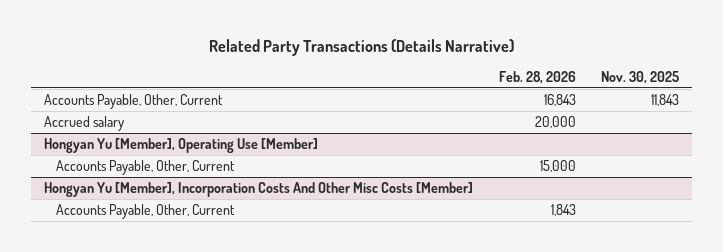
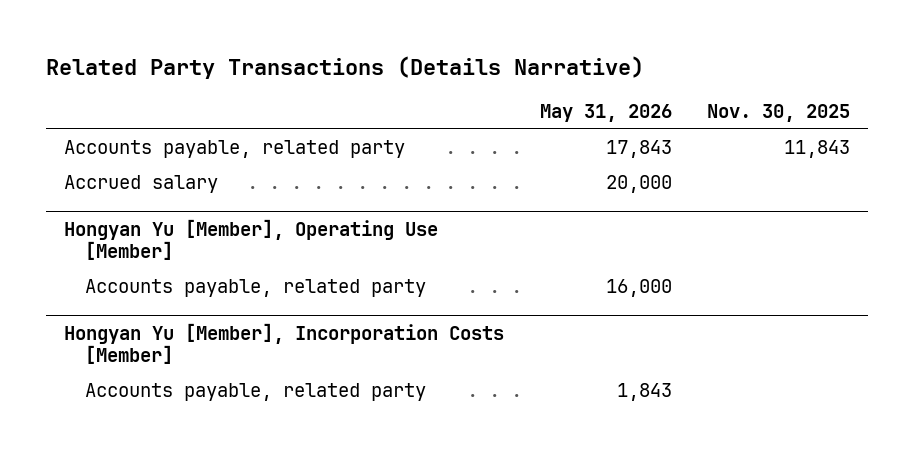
[498,70,576,84] Feb. 28, 2026 -> none
none -> [539,104,672,123] May 31, 2026
[43,94,223,110] Accounts Payable, Other, Current -> [63,140,405,159] Accounts payable, related party
[56,160,236,176] Accounts Payable, Other, Current -> [85,279,427,298] Accounts payable, related party
[43,182,473,198] Hongyan Yu [Member], Incorporation Costs And Other Misc Costs [Member] -> [63,322,504,365] Hongyan Yu [Member], Incorporation Costs [Member]
[56,204,236,220] Accounts Payable, Other, Current -> [85,383,427,402] Accounts payable, related party

